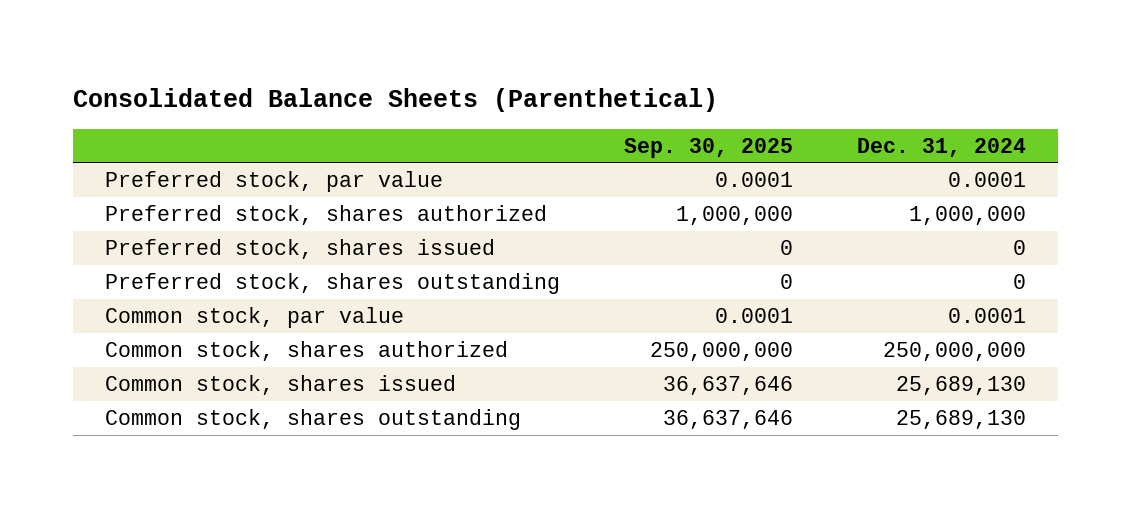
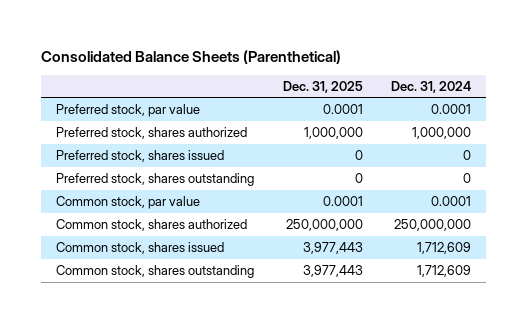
[624,137,794,158] Sep. 30, 2025 -> none
none -> [282,80,363,93] Dec. 31, 2025
[896,375,1027,395] 25,689,130 -> [417,242,472,255] 1,712,609
[896,409,1027,429] 25,689,130 -> [417,265,472,278] 1,712,609

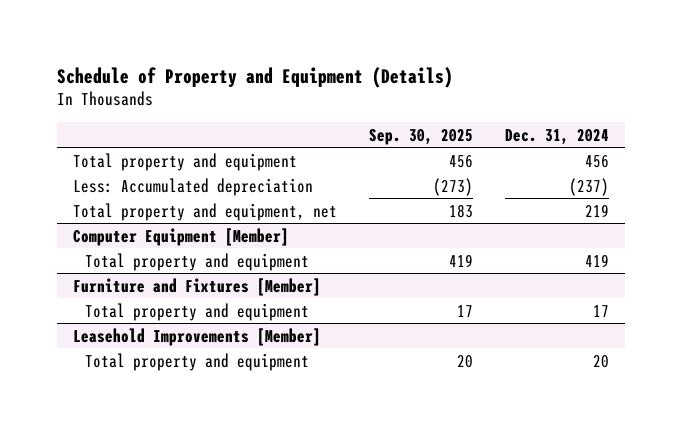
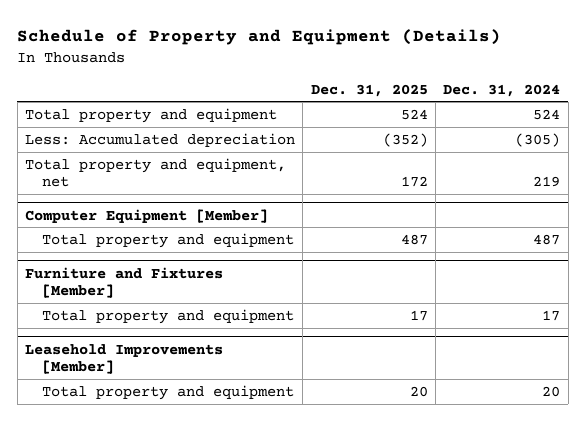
[368,128,473,145] Sep. 30, 2025 -> none
none -> [310,83,428,97] Dec. 31, 2025
[584,154,609,168] 456 -> [533,108,561,120] 524
[568,177,609,196] (237) -> [515,132,561,147] (305)
[584,253,609,267] 419 -> [533,233,561,245] 487

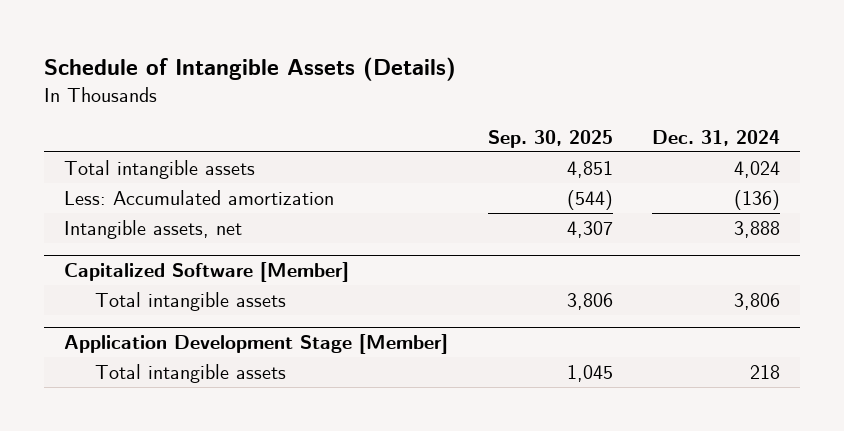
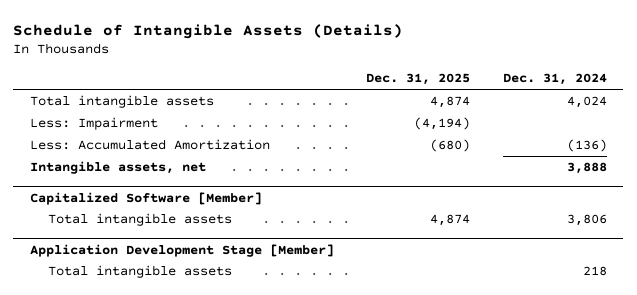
[487,130,613,149] Sep. 30, 2025 -> none
none -> [366,73,471,86] Dec. 31, 2025
none -> [29,117,158,131] Less: Impairment
[63,189,334,205] Less: Accumulated amortization -> [29,139,270,151] Less: Accumulated Amortization

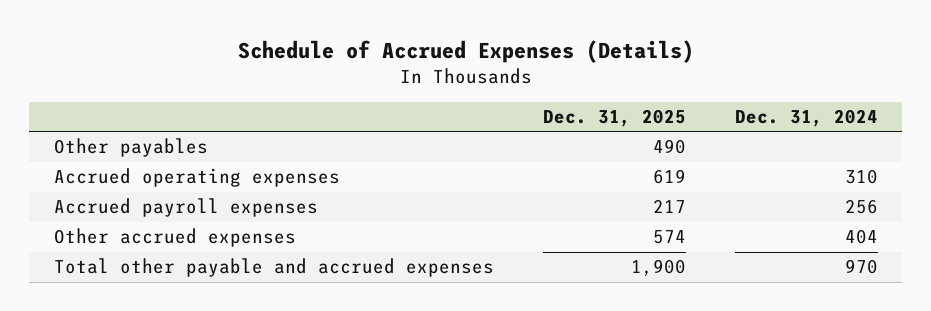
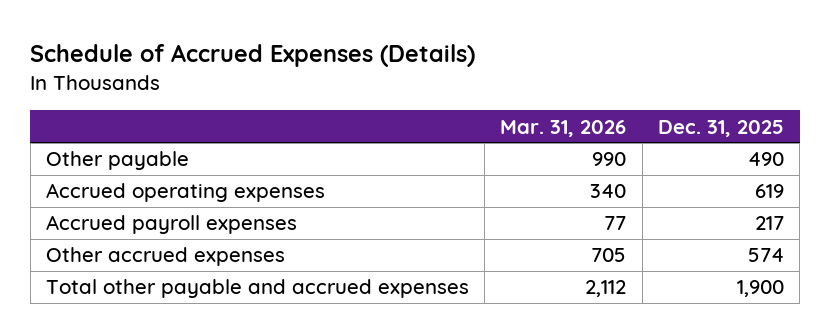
[734,108,878,127] Dec. 31, 2024 -> none
none -> [500,119,627,137] Mar. 31, 2026
[53,138,208,158] Other payables -> [45,151,189,171] Other payable

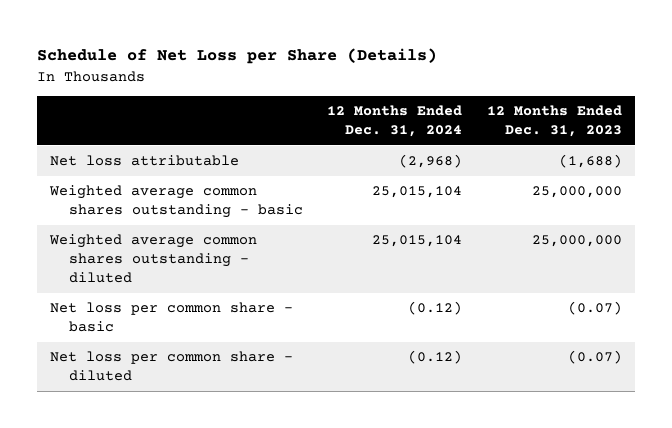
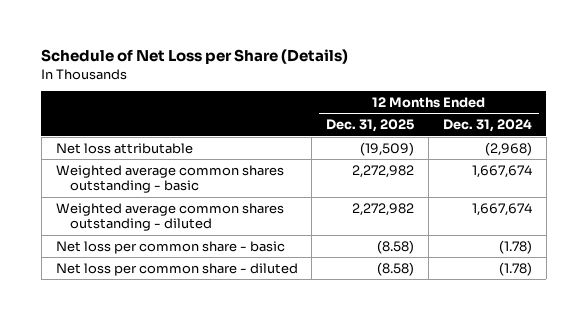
[487,104,623,137] 12 Months Ended Dec. 31, 2023 -> none
none -> [326,119,415,133] Dec. 31, 2025
[372,186,463,199] 25,015,104 -> [471,164,532,178] 1,667,674
[372,235,463,248] 25,015,104 -> [471,202,532,216] 1,667,674
[408,301,463,316] (0.12) -> [498,239,532,254] (1.78)
[408,350,463,365] (0.12) -> [498,261,532,276] (1.78)

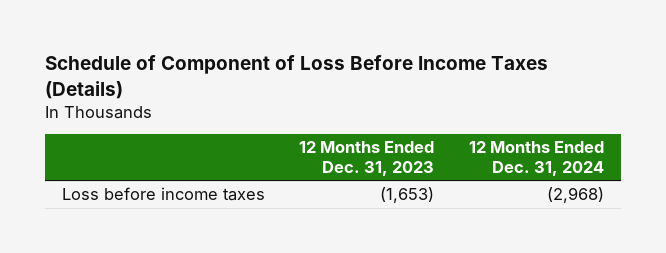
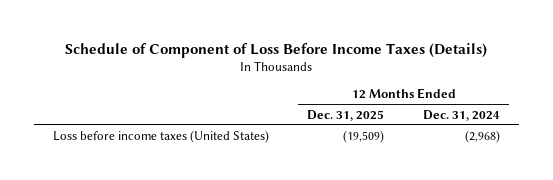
[299,141,435,177] 12 Months Ended Dec. 31, 2023 -> none
none -> [307,109,385,121] Dec. 31, 2025
[61,187,265,202] Loss before income taxes -> [53,130,270,144] Loss before income taxes (United States)

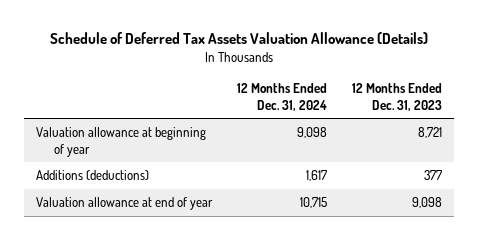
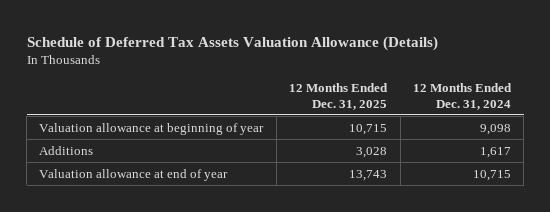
[351,83,442,111] 12 Months Ended Dec. 31, 2023 -> none
none -> [289,83,389,110] 12 Months Ended Dec. 31, 2025
[36,170,150,181] Additions (deductions) -> [39,145,94,155] Additions

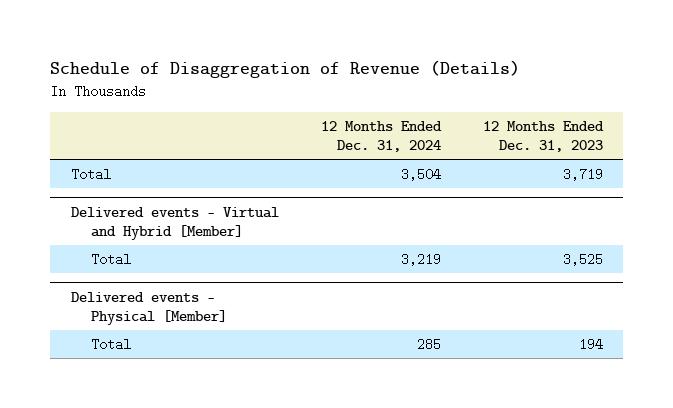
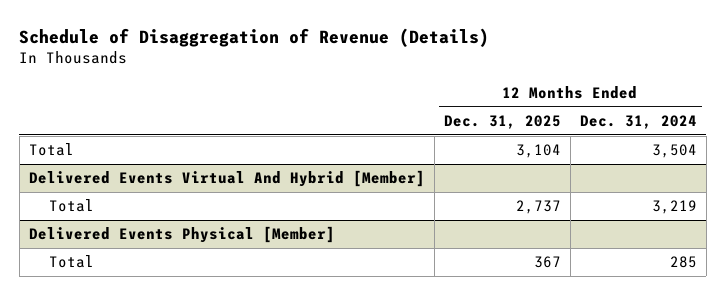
[482,120,604,153] 12 Months Ended Dec. 31, 2023 -> none
none -> [443,114,561,129] Dec. 31, 2025
[70,206,279,241] Delivered events - Virtual and Hybrid [Member] -> [28,170,425,188] Delivered Events Virtual And Hybrid [Member]
[70,291,228,326] Delivered events - Physical [Member] -> [28,226,335,244] Delivered Events Physical [Member]

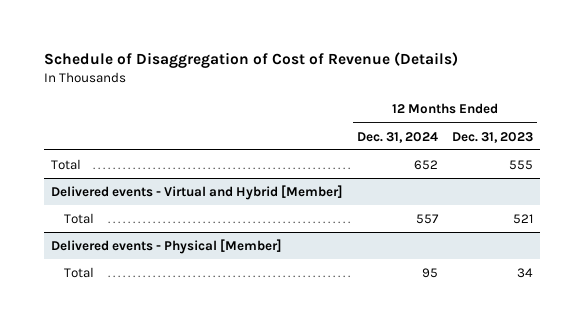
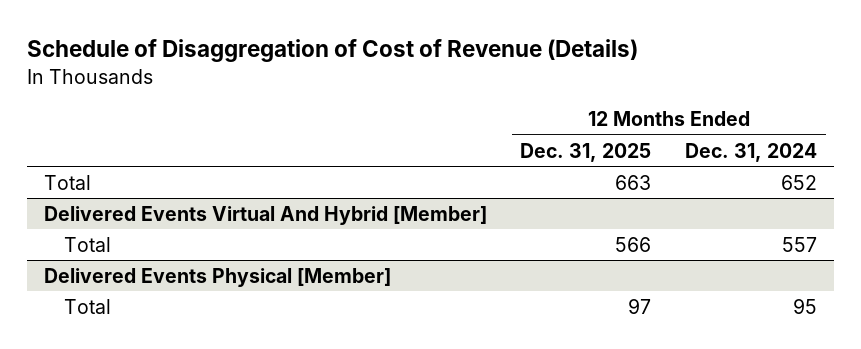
[452,131,534,143] Dec. 31, 2023 -> none
none -> [520,142,652,162] Dec. 31, 2025
[50,184,343,200] Delivered events - Virtual and Hybrid [Member] -> [43,205,487,225] Delivered Events Virtual And Hybrid [Member]
[50,238,282,254] Delivered events - Physical [Member] -> [43,267,391,287] Delivered Events Physical [Member]

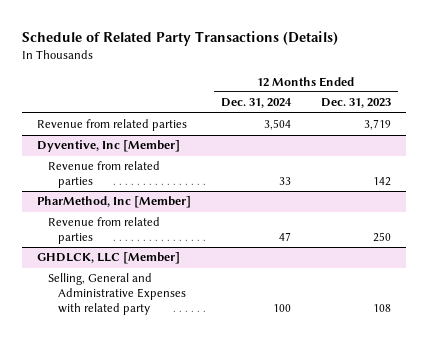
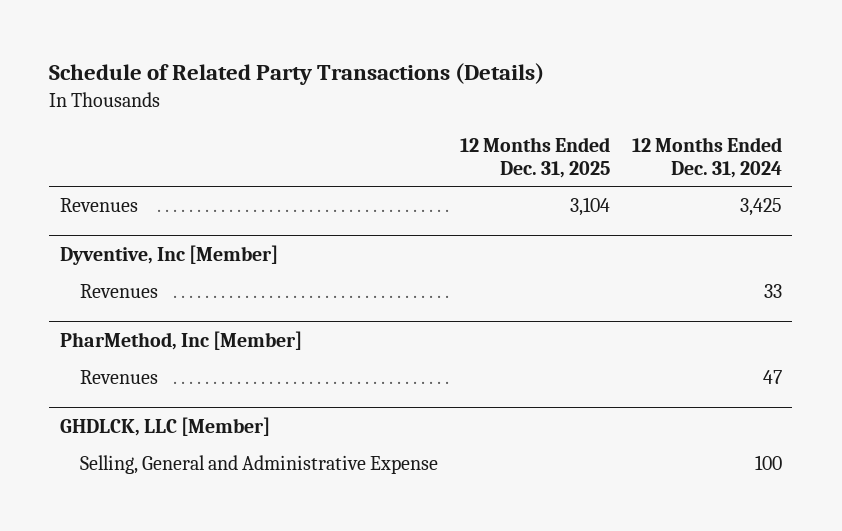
[320,98,391,109] Dec. 31, 2023 -> none
none -> [459,136,610,178] 12 Months Ended Dec. 31, 2025
[37,119,188,132] Revenue from related parties -> none
none -> [60,198,139,213] Revenues
[47,161,160,188] Revenue from related parties -> [80,284,159,299] Revenues
[47,217,160,244] Revenue from related parties -> [80,370,159,385] Revenues
[47,273,186,315] Selling, General and Administrative Expenses with related party -> [80,455,439,475] Selling, General and Administrative Expense

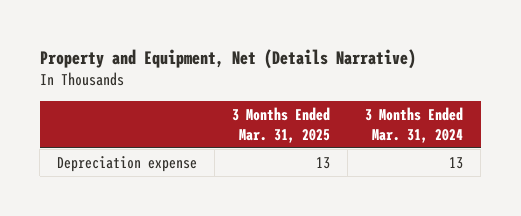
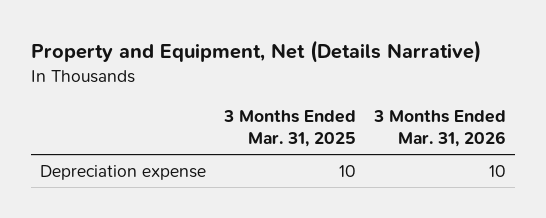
[365,106,464,143] 3 Months Ended Mar. 31, 2024 -> none
none -> [372,109,506,147] 3 Months Ended Mar. 31, 2026
[316,156,331,169] 13 -> [338,165,356,178] 10

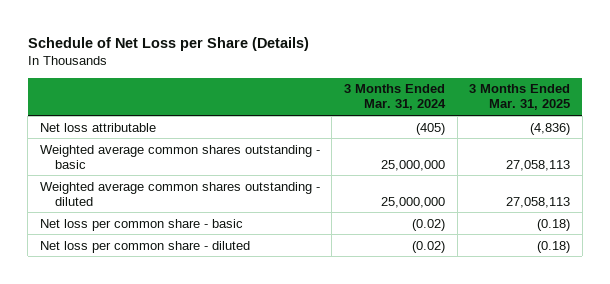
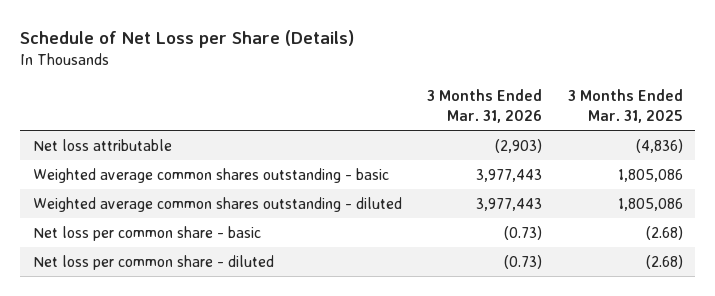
[343,84,446,111] 3 Months Ended Mar. 31, 2024 -> none
none -> [427,89,543,123] 3 Months Ended Mar. 31, 2026
[506,159,571,171] 27,058,113 -> [617,168,683,182] 1,805,086
[506,196,571,208] 27,058,113 -> [617,197,683,211] 1,805,086
[537,218,571,231] (0.18) -> [645,225,683,240] (2.68)
[537,240,571,253] (0.18) -> [645,254,683,269] (2.68)

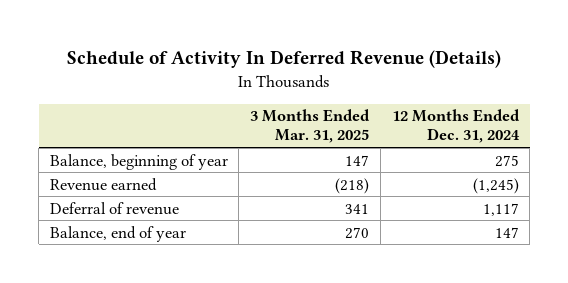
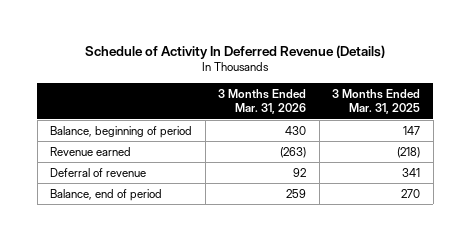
[391,109,520,144] 12 Months Ended Dec. 31, 2024 -> none
none -> [218,88,307,115] 3 Months Ended Mar. 31, 2026
[49,153,228,170] Balance, beginning of year -> [50,125,193,138] Balance, beginning of period
[49,225,186,242] Balance, end of year -> [50,188,163,201] Balance, end of period

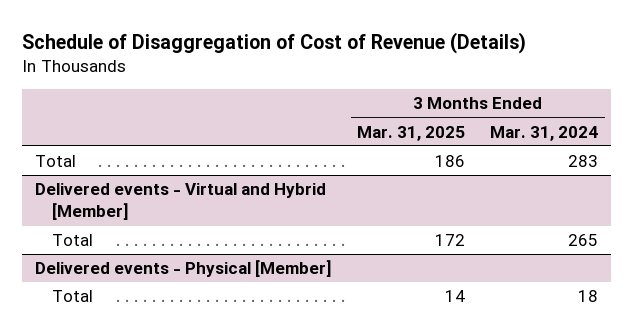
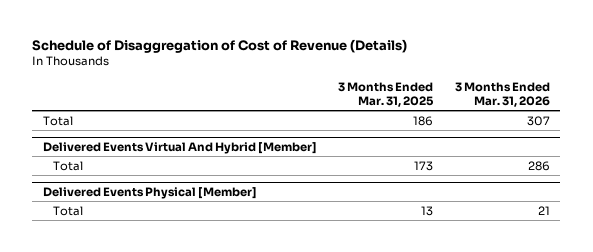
[490,125,599,141] Mar. 31, 2024 -> none
none -> [454,81,550,107] 3 Months Ended Mar. 31, 2026
[35,183,327,221] Delivered events - Virtual and Hybrid [Member] -> [42,141,317,154] Delivered Events Virtual And Hybrid [Member]
[435,234,466,247] 172 -> [414,160,434,171] 173
[35,260,333,278] Delivered events - Physical [Member] -> [42,186,257,199] Delivered Events Physical [Member]
[445,290,466,303] 14 -> [421,205,434,216] 13

